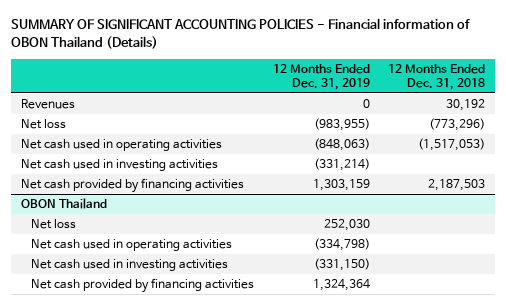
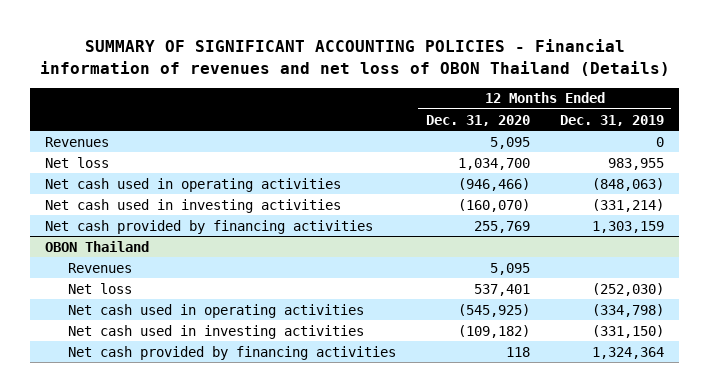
[11,18,471,50] SUMMARY OF SIGNIFICANT ACCOUNTING POLICIES - Financial information of OBON Thailand (Details) -> [39,39,670,76] SUMMARY OF SIGNIFICANT ACCOUNTING POLICIES - Financial information of revenues and net loss of OBON Thailand (Details)
[388,63,486,90] 12 Months Ended Dec. 31, 2018 -> none
none -> [425,114,530,126] Dec. 31, 2020
[313,118,370,132] (983,955) -> [607,157,664,170] 983,955
none -> [67,262,132,273] Revenues
[323,219,370,232] 252,030 -> [591,282,664,296] (252,030)

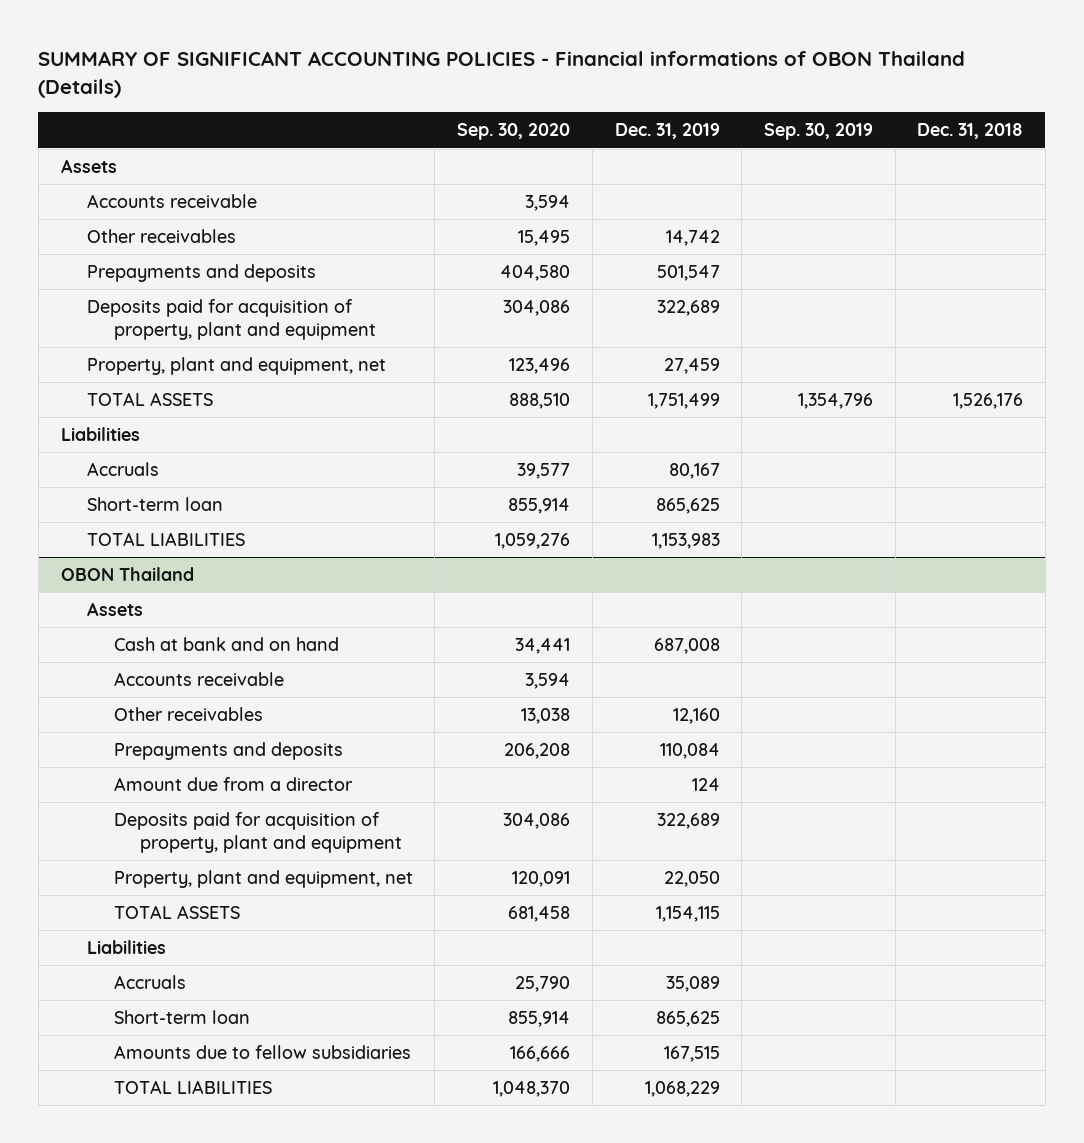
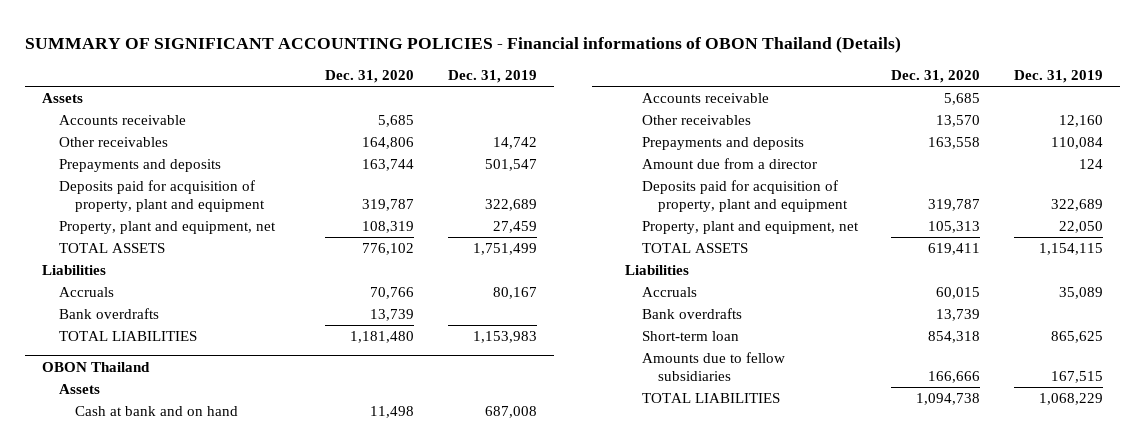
[457,123,571,141] Sep. 30, 2020 -> none
[763,123,873,141] Sep. 30, 2019 -> none
[917,123,1024,140] Dec. 31, 2018 -> none
none -> [325,69,415,83] Dec. 31, 2020
[87,497,224,512] Short-term loan -> none
none -> [58,308,159,320] Bank overdrafts
none -> [641,308,742,320] Bank overdrafts

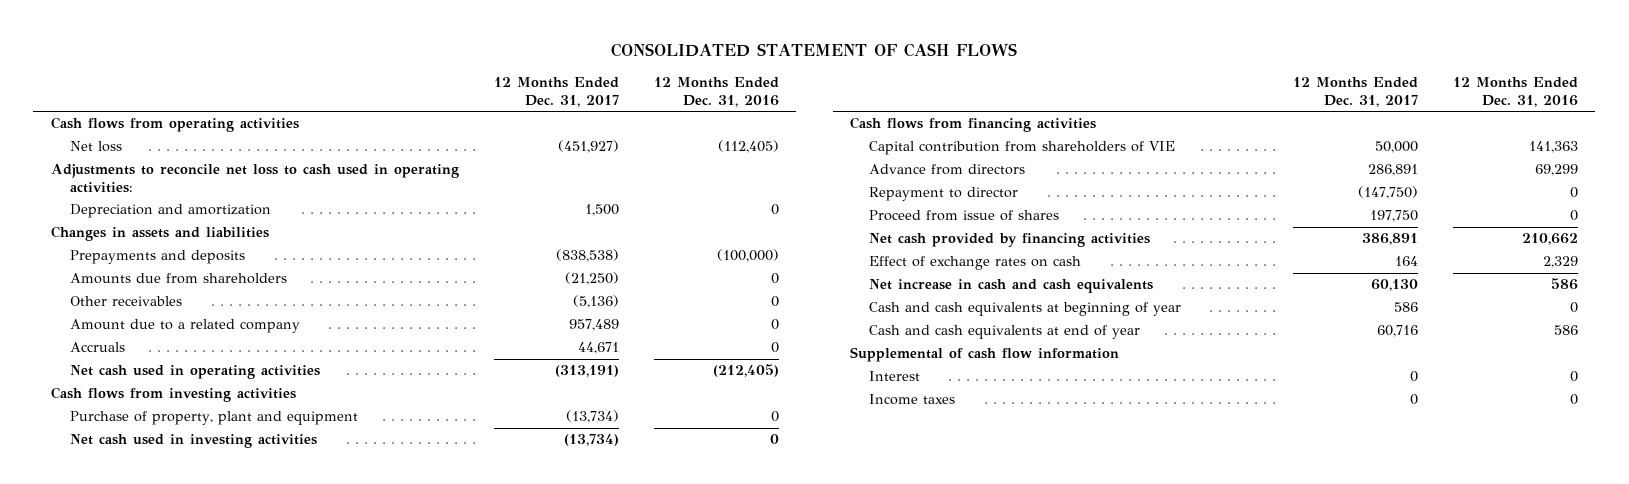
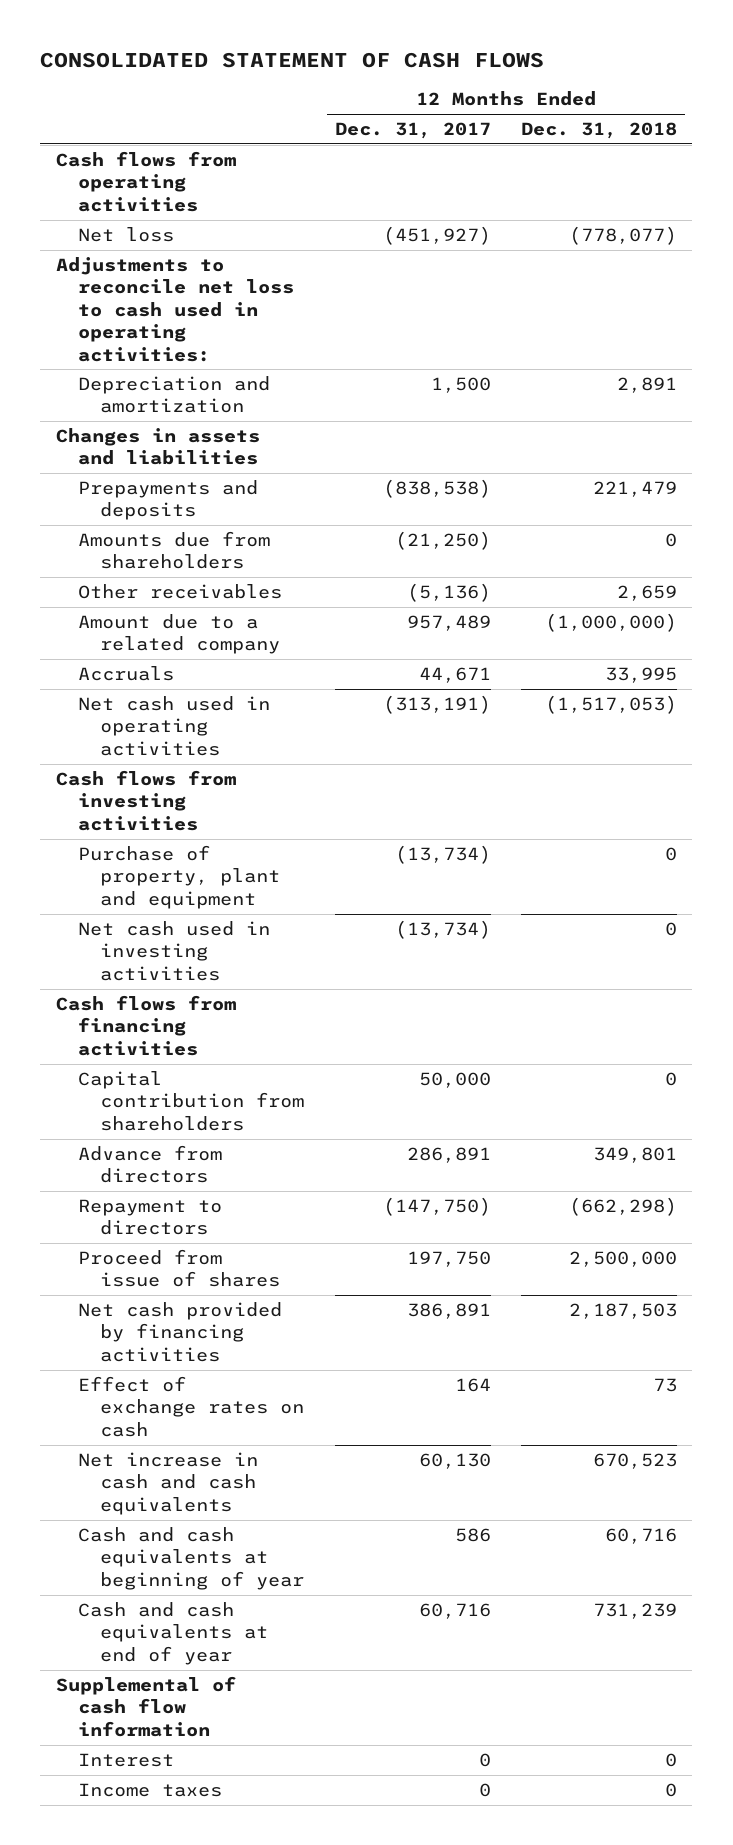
[653,76,779,107] 12 Months Ended Dec. 31, 2016 -> none
none -> [521,122,678,140] Dec. 31, 2018
[869,141,1176,156] Capital contribution from shareholders of VIE -> [77,1070,305,1131] Capital contribution from shareholders
[869,187,1019,202] Repayment to director -> [77,1198,222,1236] Repayment to directors

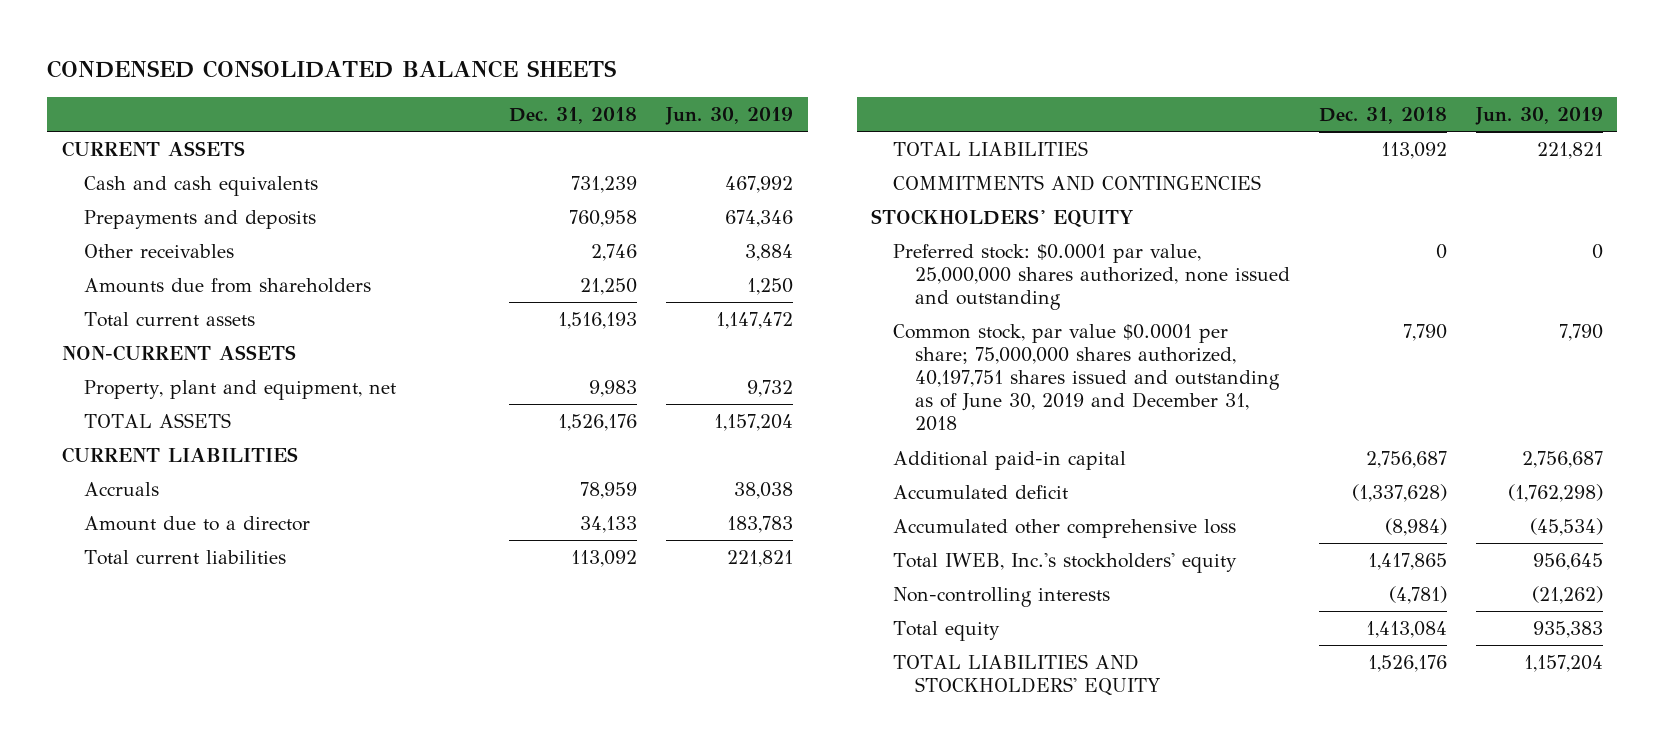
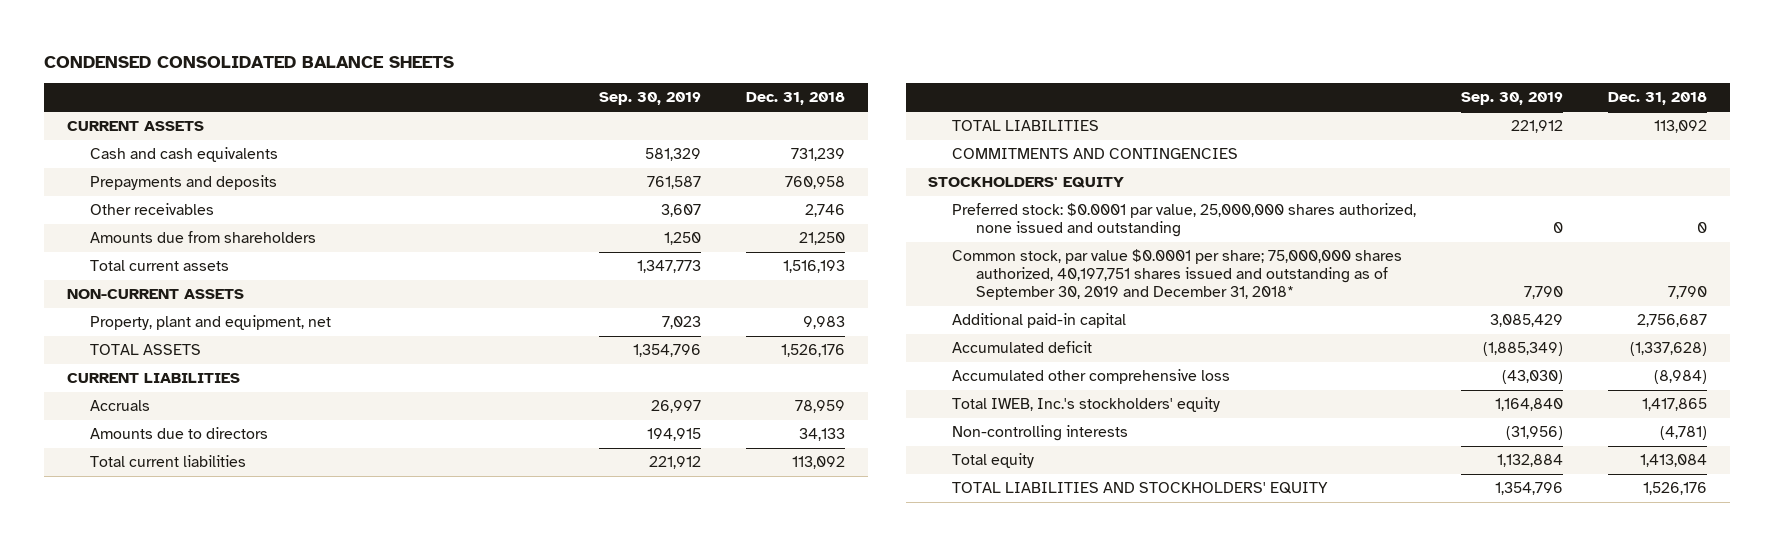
[665,106,794,125] Jun. 30, 2019 -> none
none -> [599,92,702,106] Sep. 30, 2019
[83,515,310,531] Amount due to a director -> [90,427,269,440] Amounts due to directors
[893,323,1281,432] Common stock, par value $0.0001 per share; 75,000,000 shares authorized, 40,197,751 shares issued and outstanding as of June 30, 2019 and December 31, 2018 -> [952,249,1403,300] Common stock, par value $0.0001 per share; 75,000,000 shares authorized, 40,197,751 shares issued and outstanding as of September 30, 2019 and December 31, 2018*

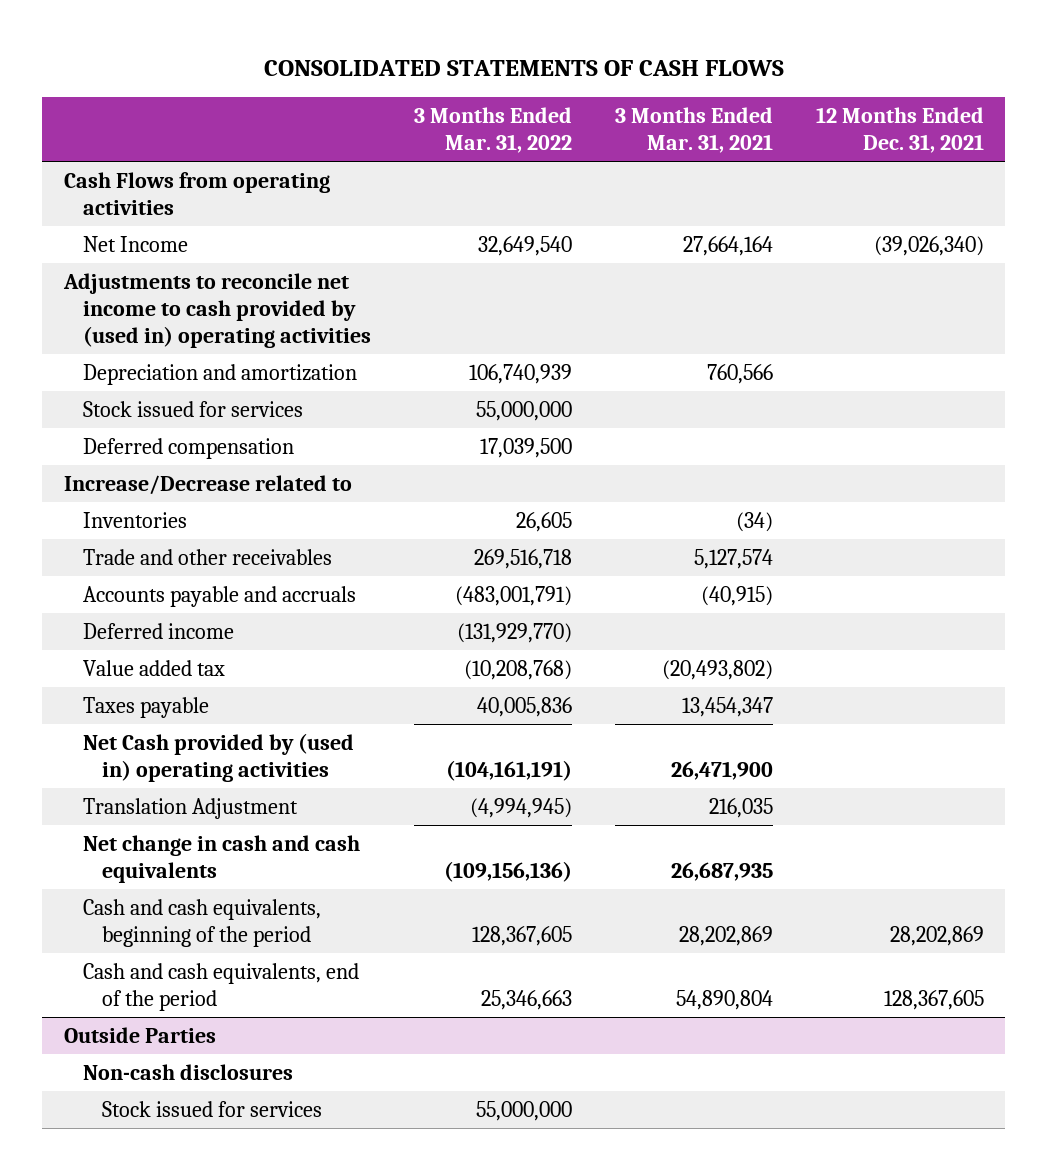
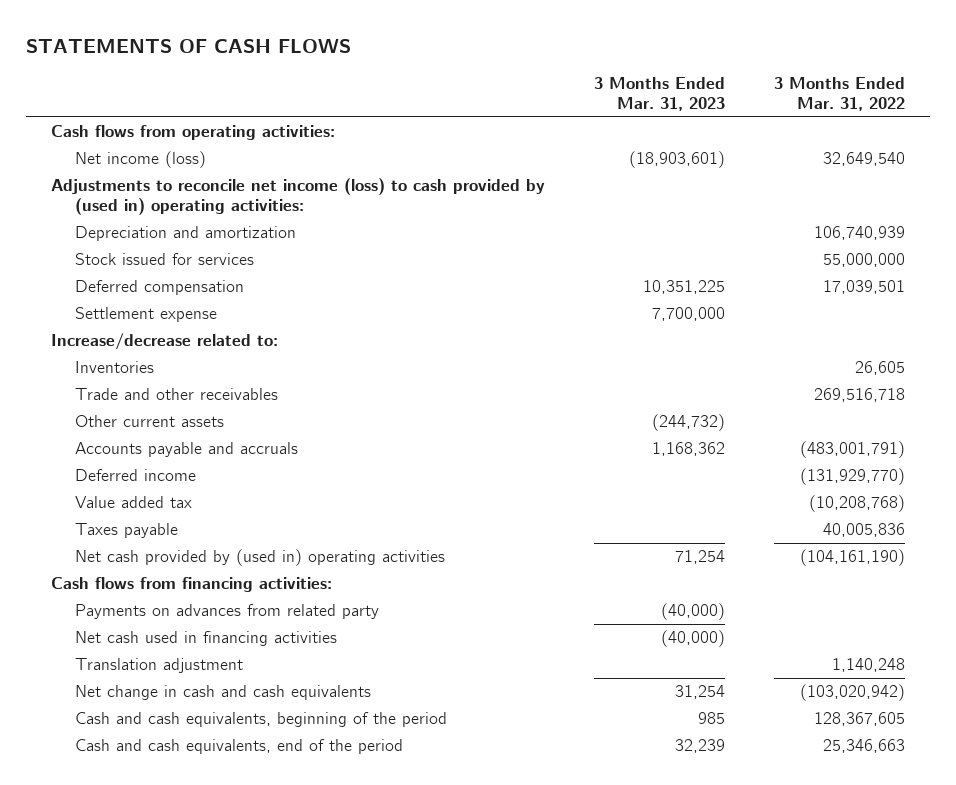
[263,59,784,76] CONSOLIDATED STATEMENTS OF CASH FLOWS -> [25,38,351,53] STATEMENTS OF CASH FLOWS
[614,107,773,154] 3 Months Ended Mar. 31, 2021 -> none
[815,107,984,154] 12 Months Ended Dec. 31, 2021 -> none
none -> [593,77,725,112] 3 Months Ended Mar. 31, 2023
[63,171,330,215] Cash Flows from operating activities -> [50,125,335,141] Cash flows from operating activities:
[82,235,188,252] Net Income -> [74,151,206,169] Net income (loss)
[62,272,371,348] Adjustments to reconcile net income to cash provided by (used in) operating activities -> [50,178,545,216] Adjustments to reconcile net income (loss) to cash provided by (used in) operating activities:
[479,437,572,458] 17,039,500 -> [823,280,906,295] 17,039,501
none -> [74,307,217,323] Settlement expense
[63,474,352,495] Increase/Decrease related to -> [50,333,278,351] Increase/decrease related to:
none -> [74,415,224,428] Other current assets
[82,732,354,782] Net Cash provided by (used in) operating activities -> [74,549,445,567] Net cash provided by (used in) operating activities
[445,759,572,781] (104,161,191) -> [800,549,906,567] (104,161,190)
none -> [50,577,332,593] Cash flows from financing activities:
none -> [74,604,379,620] Payments on advances from related party
none -> [74,631,337,647] Net cash used in financing activities
[82,797,298,819] Translation Adjustment -> [74,658,243,674] Translation adjustment
[469,797,572,818] (4,994,945) -> [832,658,906,673] 1,140,248
[443,860,572,882] (109,156,136) -> [800,684,906,702] (103,020,942)
[63,1026,216,1043] Outside Parties -> none
[82,1063,293,1080] Non-cash disclosures -> none
[102,1100,323,1117] Stock issued for services -> none

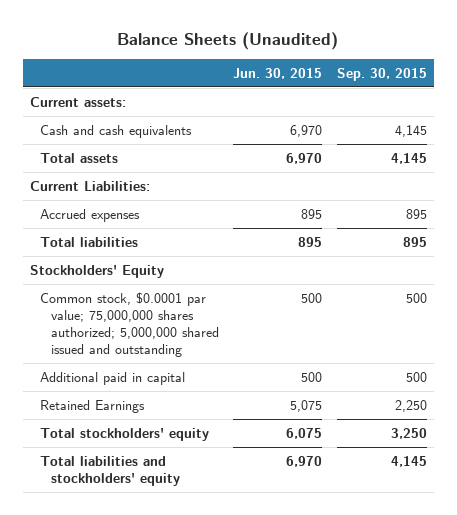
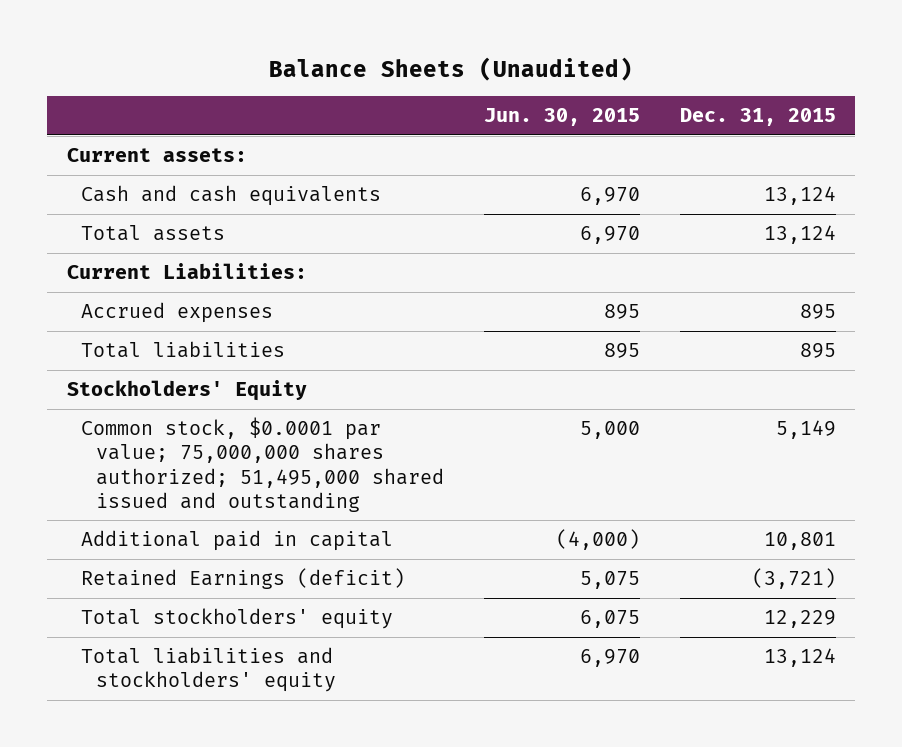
[336,67,427,81] Sep. 30, 2015 -> none
none -> [679,108,836,127] Dec. 31, 2015
[40,291,219,358] Common stock, $0.0001 par value; 75,000,000 shares authorized; 5,000,000 shared issued and outstanding -> [81,417,444,512] Common stock, $0.0001 par value; 75,000,000 shares authorized; 51,495,000 shared issued and outstanding
[301,292,323,303] 500 -> [579,421,640,440] 5,000
[301,371,323,382] 500 -> [555,529,640,551] (4,000)
[40,399,146,413] Retained Earnings -> [81,568,406,590] Retained Earnings (deficit)

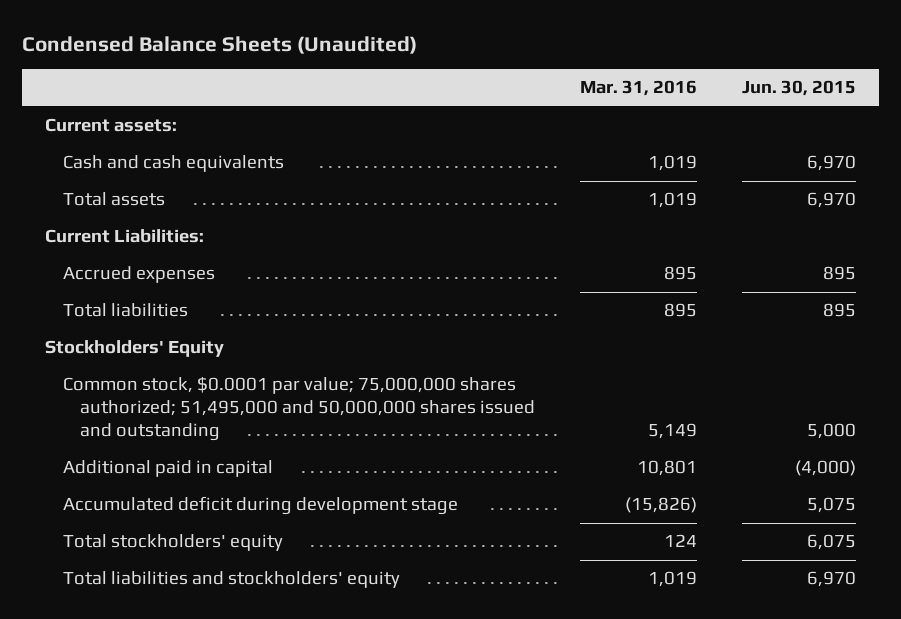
[269,56,634,81] Balance Sheets (Unaudited) -> [22,35,418,54] Condensed Balance Sheets (Unaudited)
[679,108,836,127] Dec. 31, 2015 -> none
none -> [580,80,698,97] Mar. 31, 2016
[81,417,444,512] Common stock, $0.0001 par value; 75,000,000 shares authorized; 51,495,000 shared issued and outstanding -> [62,376,536,442] Common stock, $0.0001 par value; 75,000,000 shares authorized; 51,495,000 and 50,000,000 shares issued and outstanding
[81,568,406,590] Retained Earnings (deficit) -> [62,496,458,516] Accumulated deficit during development stage

